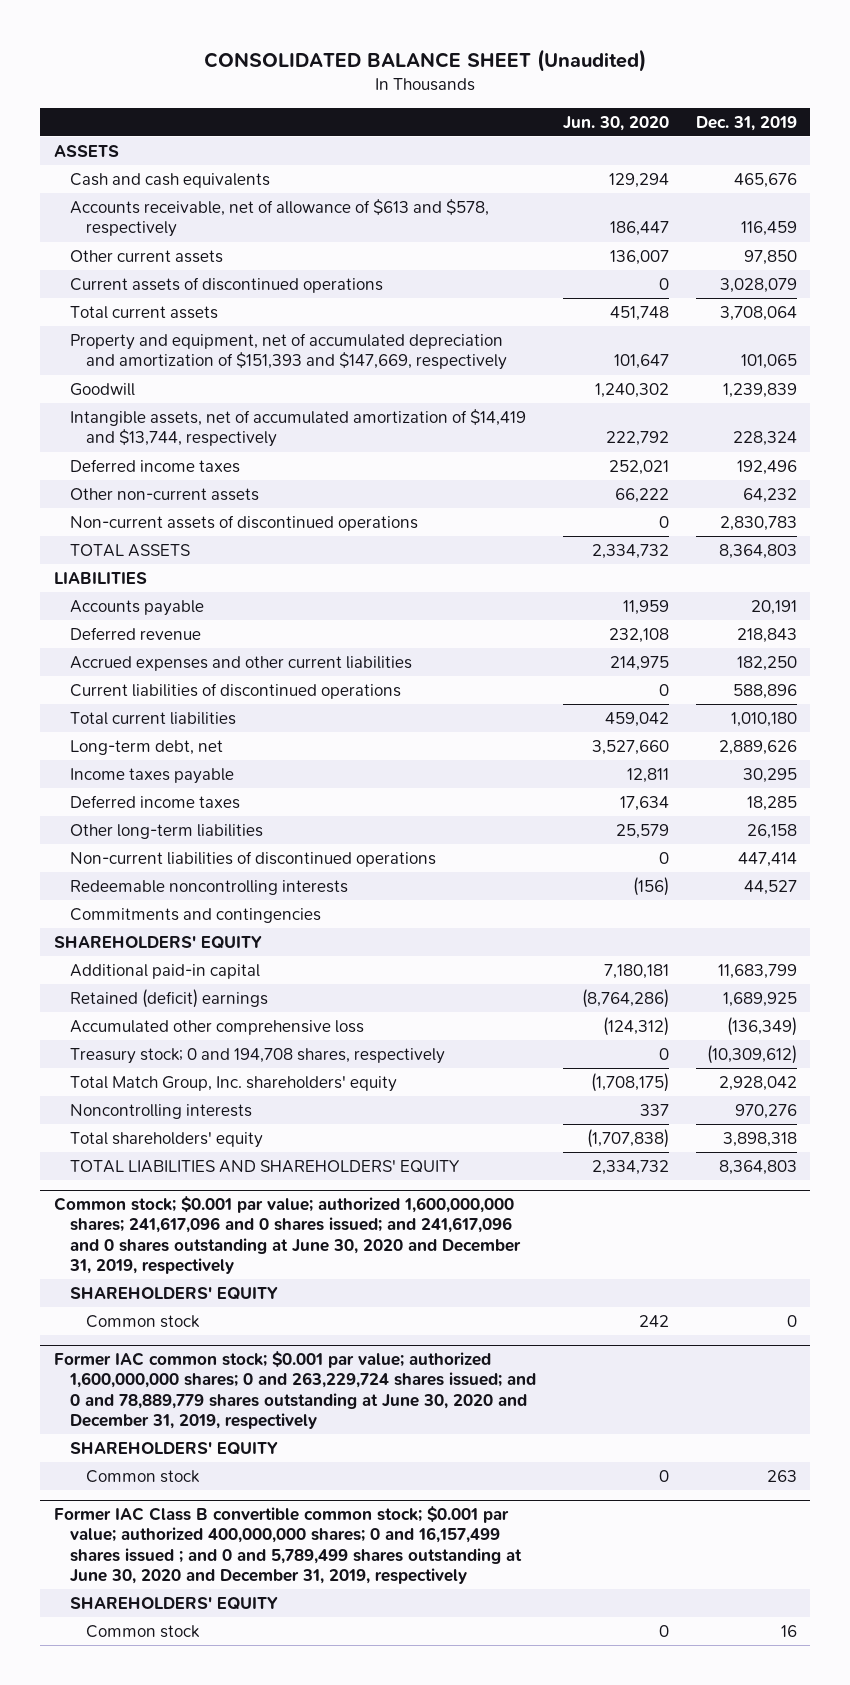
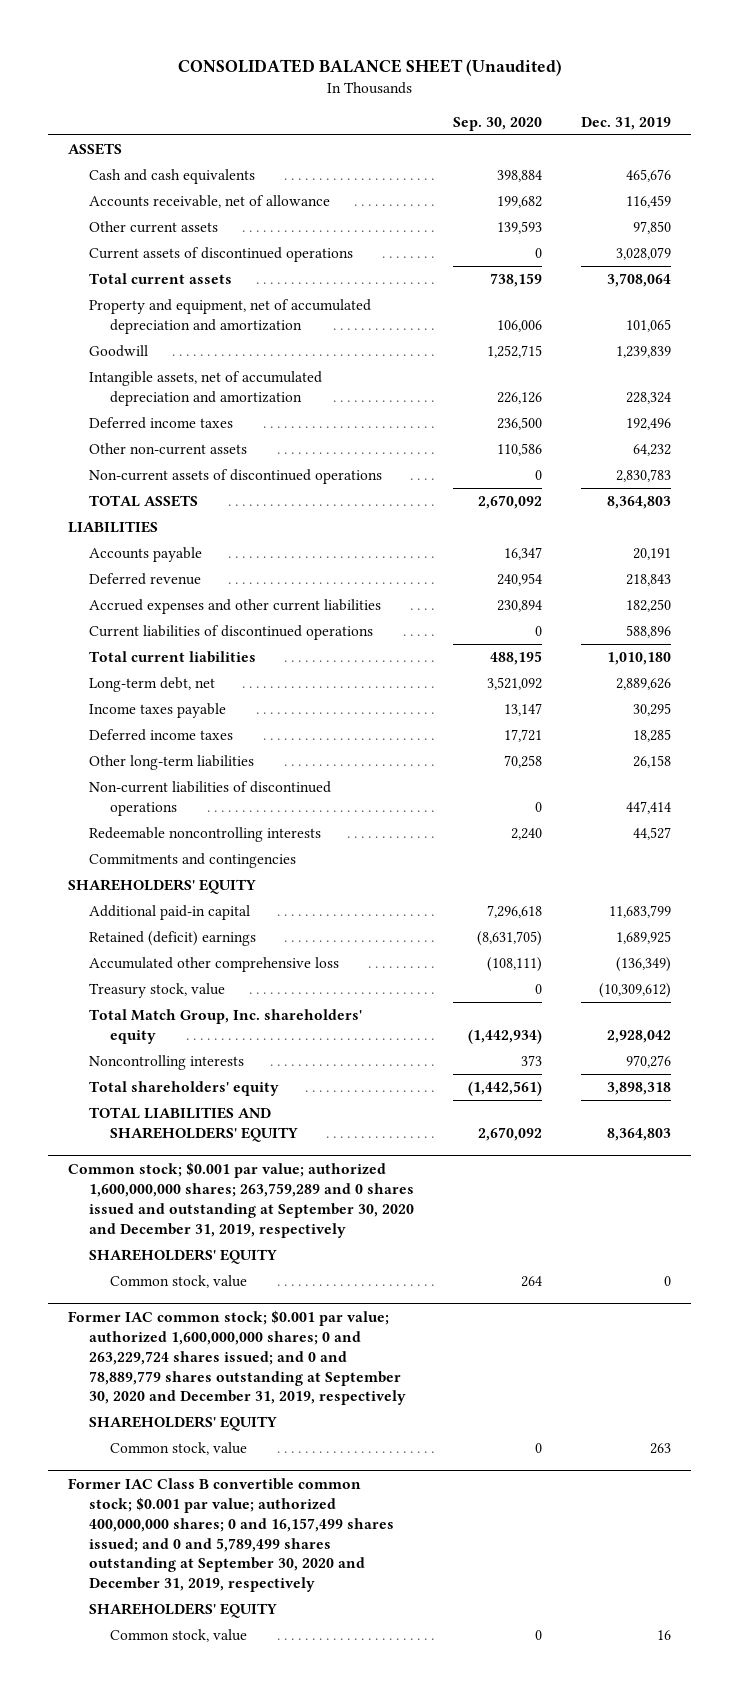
[562,115,669,131] Jun. 30, 2020 -> none
none -> [453,116,543,131] Sep. 30, 2020
[69,199,489,238] Accounts receivable, net of allowance of $613 and $578, respectively -> [89,195,331,209] Accounts receivable, net of allowance
[69,333,507,371] Property and equipment, net of accumulated depreciation and amortization of $151,393 and $147,669, respectively -> [89,299,372,334] Property and equipment, net of accumulated depreciation and amortization
[69,409,526,448] Intangible assets, net of accumulated amortization of $14,419 and $13,744, respectively -> [89,371,323,406] Intangible assets, net of accumulated depreciation and amortization
[69,1048,445,1065] Treasury stock; 0 and 194,708 shares, respectively -> [89,983,226,999] Treasury stock, value
[53,1196,521,1275] Common stock; $0.001 par value; authorized 1,600,000,000 shares; 241,617,096 and 0 shares issued; and 241,617,096 and 0 shares outstanding at June 30, 2020 and December 31, 2019, respectively -> [67,1162,415,1238] Common stock; $0.001 par value; authorized 1,600,000,000 shares; 263,759,289 and 0 shares issued and outstanding at September 30, 2020 and December 31, 2019, respectively
[85,1315,200,1329] Common stock -> [110,1275,248,1289] Common stock, value
[53,1351,536,1430] Former IAC common stock; $0.001 par value; authorized 1,600,000,000 shares; 0 and 263,229,724 shares issued; and 0 and 78,889,779 shares outstanding at June 30, 2020 and December 31, 2019, respectively -> [67,1310,407,1406] Former IAC common stock; $0.001 par value; authorized 1,600,000,000 shares; 0 and 263,229,724 shares issued; and 0 and 78,889,779 shares outstanding at September 30, 2020 and December 31, 2019, respectively
[85,1470,200,1484] Common stock -> [110,1442,248,1456] Common stock, value
[53,1506,522,1585] Former IAC Class B convertible common stock; $0.001 par value; authorized 400,000,000 shares; 0 and 16,157,499 shares issued ; and 0 and 5,789,499 shares outstanding at June 30, 2020 and December 31, 2019, respectively -> [67,1478,395,1593] Former IAC Class B convertible common stock; $0.001 par value; authorized 400,000,000 shares; 0 and 16,157,499 shares issued; and 0 and 5,789,499 shares outstanding at September 30, 2020 and December 31, 2019, respectively
[85,1625,200,1639] Common stock -> [110,1629,248,1643] Common stock, value

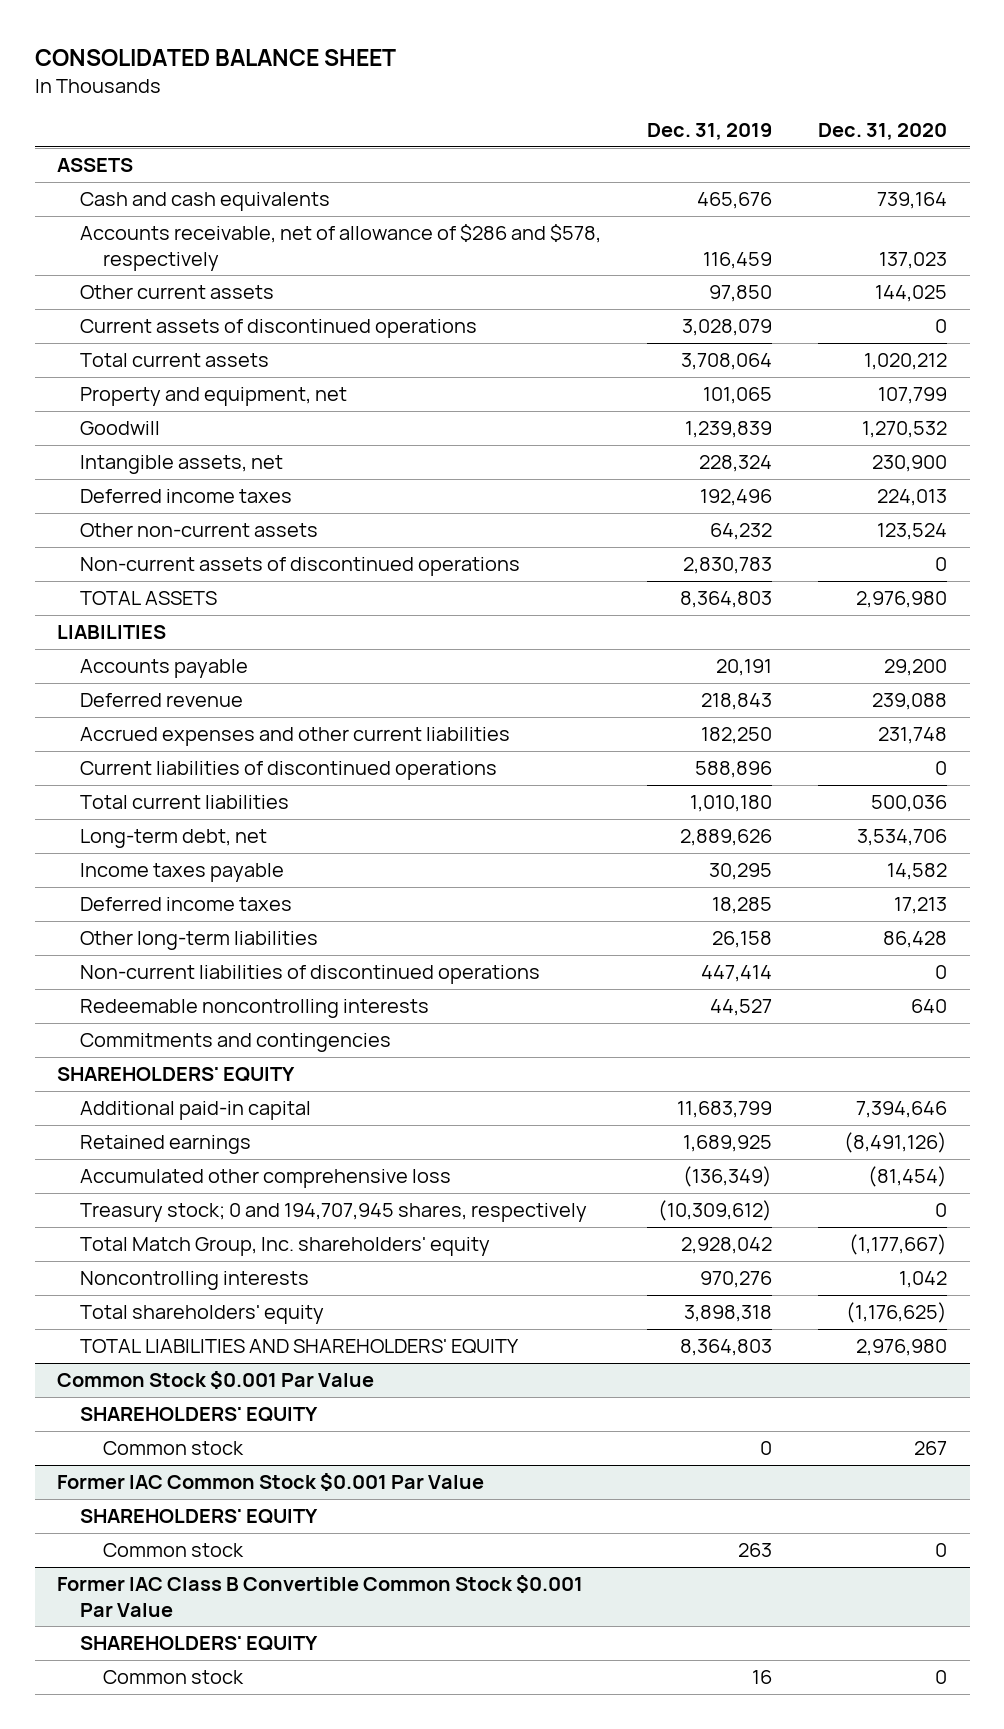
[177,59,562,77] CONSOLIDATED BALANCE SHEET (Unaudited) -> [34,48,396,66] CONSOLIDATED BALANCE SHEET
[453,116,543,131] Sep. 30, 2020 -> none
none -> [817,123,947,141] Dec. 31, 2020
[89,195,331,209] Accounts receivable, net of allowance -> [80,224,602,271] Accounts receivable, net of allowance of $286 and $578, respectively
[89,299,372,334] Property and equipment, net of accumulated depreciation and amortization -> [80,387,348,407] Property and equipment, net
[89,371,323,406] Intangible assets, net of accumulated depreciation and amortization -> [80,455,284,475] Intangible assets, net
[89,931,257,947] Retained (deficit) earnings -> [80,1135,252,1155] Retained earnings
[89,983,226,999] Treasury stock, value -> [80,1203,588,1223] Treasury stock; 0 and 194,707,945 shares, respectively
[67,1162,415,1238] Common stock; $0.001 par value; authorized 1,600,000,000 shares; 263,759,289 and 0 shares issued and outstanding at September 30, 2020 and December 31, 2019, respectively -> [57,1371,375,1390] Common Stock $0.001 Par Value
[110,1275,248,1289] Common stock, value -> [103,1441,245,1456] Common stock
[67,1310,407,1406] Former IAC common stock; $0.001 par value; authorized 1,600,000,000 shares; 0 and 263,229,724 shares issued; and 0 and 78,889,779 shares outstanding at September 30, 2020 and December 31, 2019, respectively -> [57,1473,485,1492] Former IAC Common Stock $0.001 Par Value
[110,1442,248,1456] Common stock, value -> [103,1543,245,1558] Common stock
[67,1478,395,1593] Former IAC Class B convertible common stock; $0.001 par value; authorized 400,000,000 shares; 0 and 16,157,499 shares issued; and 0 and 5,789,499 shares outstanding at September 30, 2020 and December 31, 2019, respectively -> [57,1575,584,1617] Former IAC Class B Convertible Common Stock $0.001 Par Value
[110,1629,248,1643] Common stock, value -> [103,1670,245,1685] Common stock

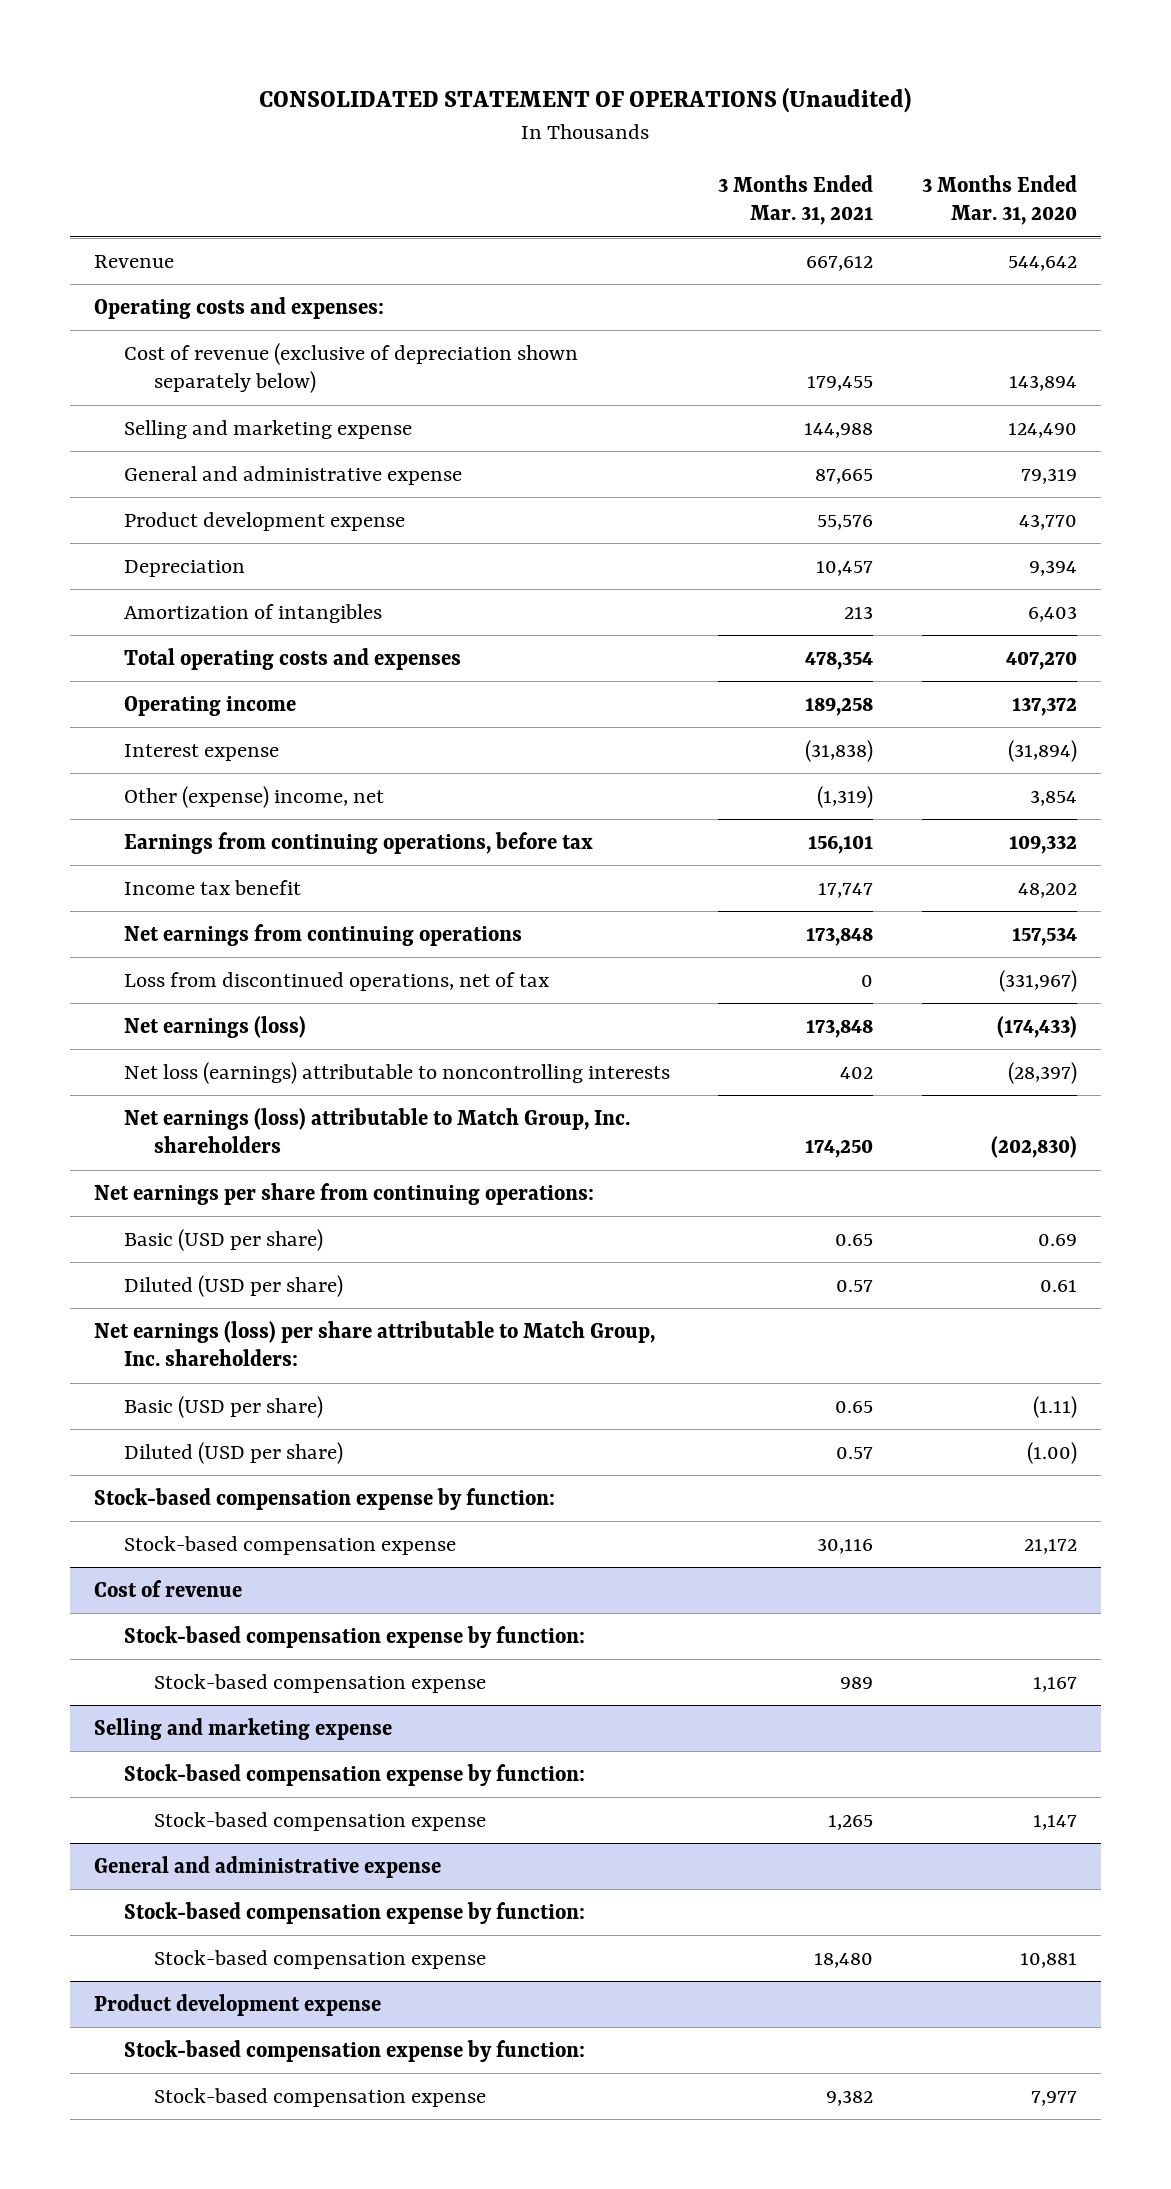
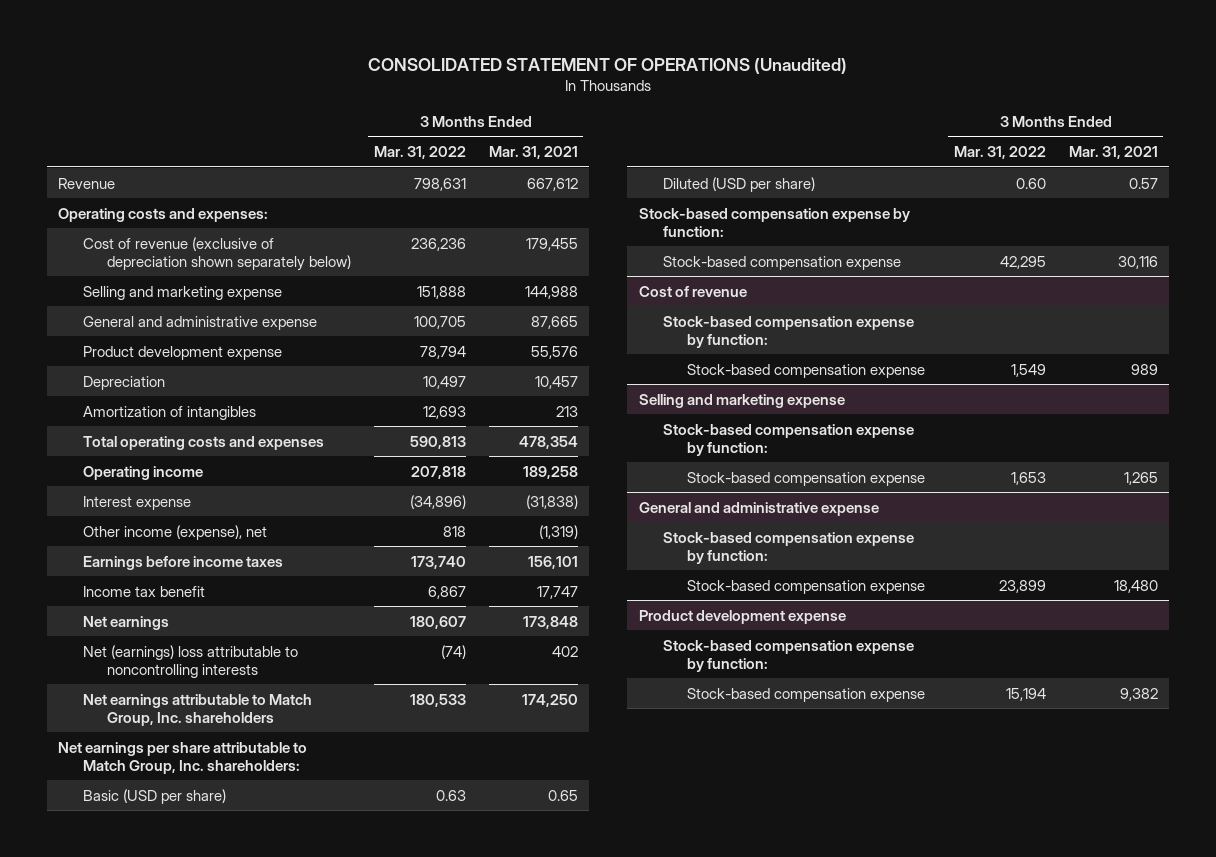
[921,175,1077,226] 3 Months Ended Mar. 31, 2020 -> none
none -> [373,146,466,160] Mar. 31, 2022
[124,785,385,808] Other (expense) income, net -> [82,524,267,540] Other income (expense), net
[124,831,594,854] Earnings from continuing operations, before tax -> [82,555,283,570] Earnings before income taxes
[124,971,550,991] Loss from discontinued operations, net of tax -> none
[124,1015,307,1038] Net earnings (loss) -> none
[94,1182,595,1205] Net earnings per share from continuing operations: -> none
[124,1228,324,1251] Basic (USD per share) -> none
[124,1274,344,1297] Diluted (USD per share) -> none
[124,923,523,946] Net earnings from continuing operations -> [82,615,169,630] Net earnings
[124,1061,671,1084] Net loss (earnings) attributable to noncontrolling interests -> [82,644,298,678] Net (earnings) loss attributable to noncontrolling interests
[124,1107,631,1154] Net earnings (loss) attributable to Match Group, Inc. shareholders -> [82,693,312,726] Net earnings attributable to Match Group, Inc. shareholders
[94,1320,656,1367] Net earnings (loss) per share attributable to Match Group, Inc. shareholders: -> [58,741,308,774] Net earnings per share attributable to Match Group, Inc. shareholders:

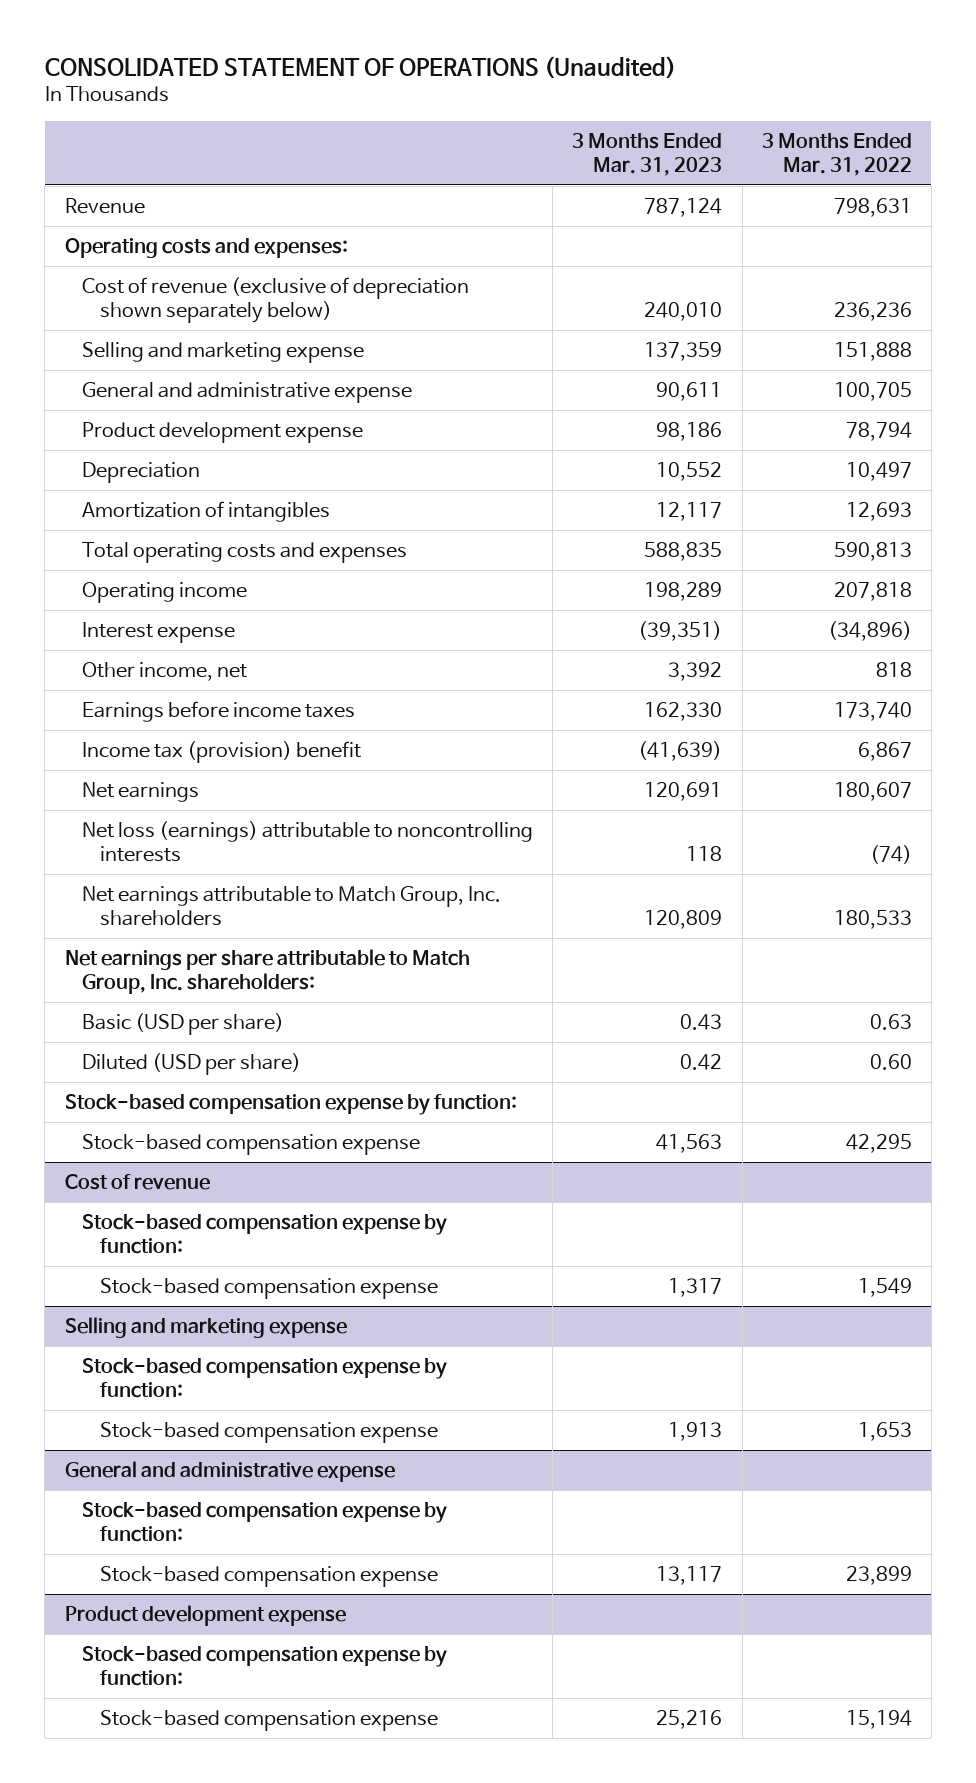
[488,146,578,160] Mar. 31, 2021 -> none
none -> [572,132,723,176] 3 Months Ended Mar. 31, 2023
[82,524,267,540] Other income (expense), net -> [82,661,248,681] Other income, net
[82,585,205,597] Income tax benefit -> [82,740,362,763] Income tax (provision) benefit
[82,644,298,678] Net (earnings) loss attributable to noncontrolling interests -> [82,820,534,862] Net loss (earnings) attributable to noncontrolling interests

